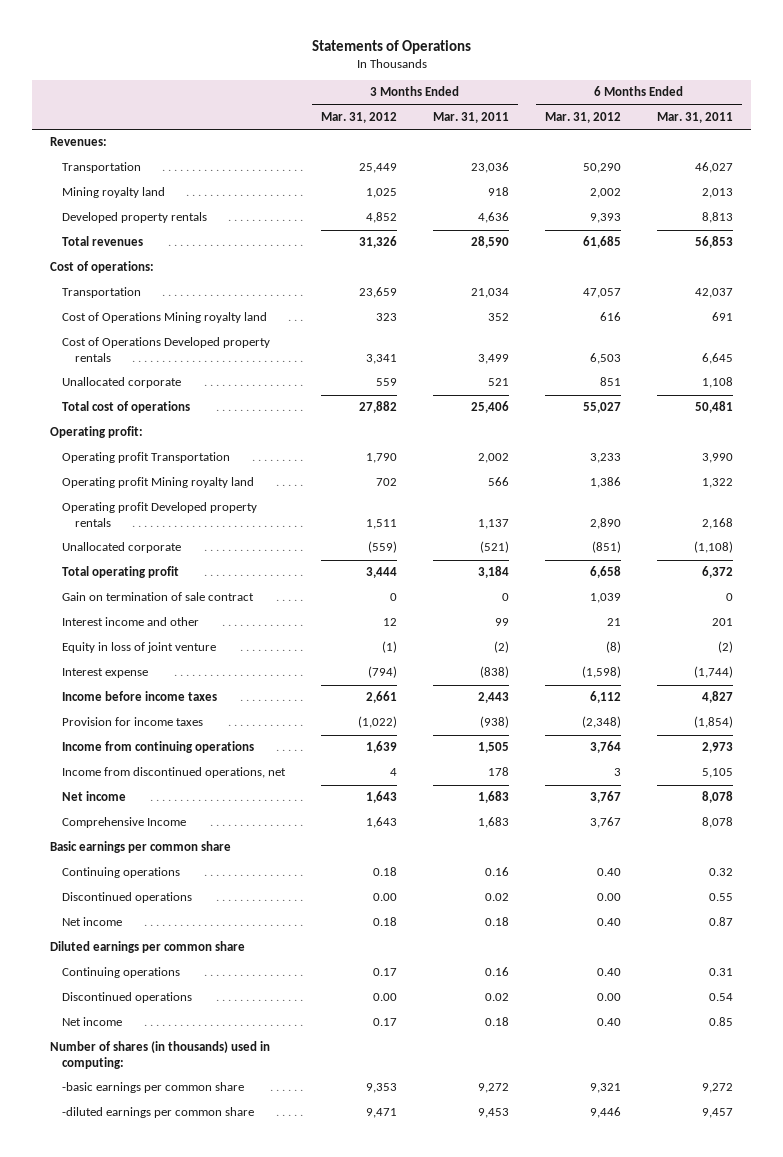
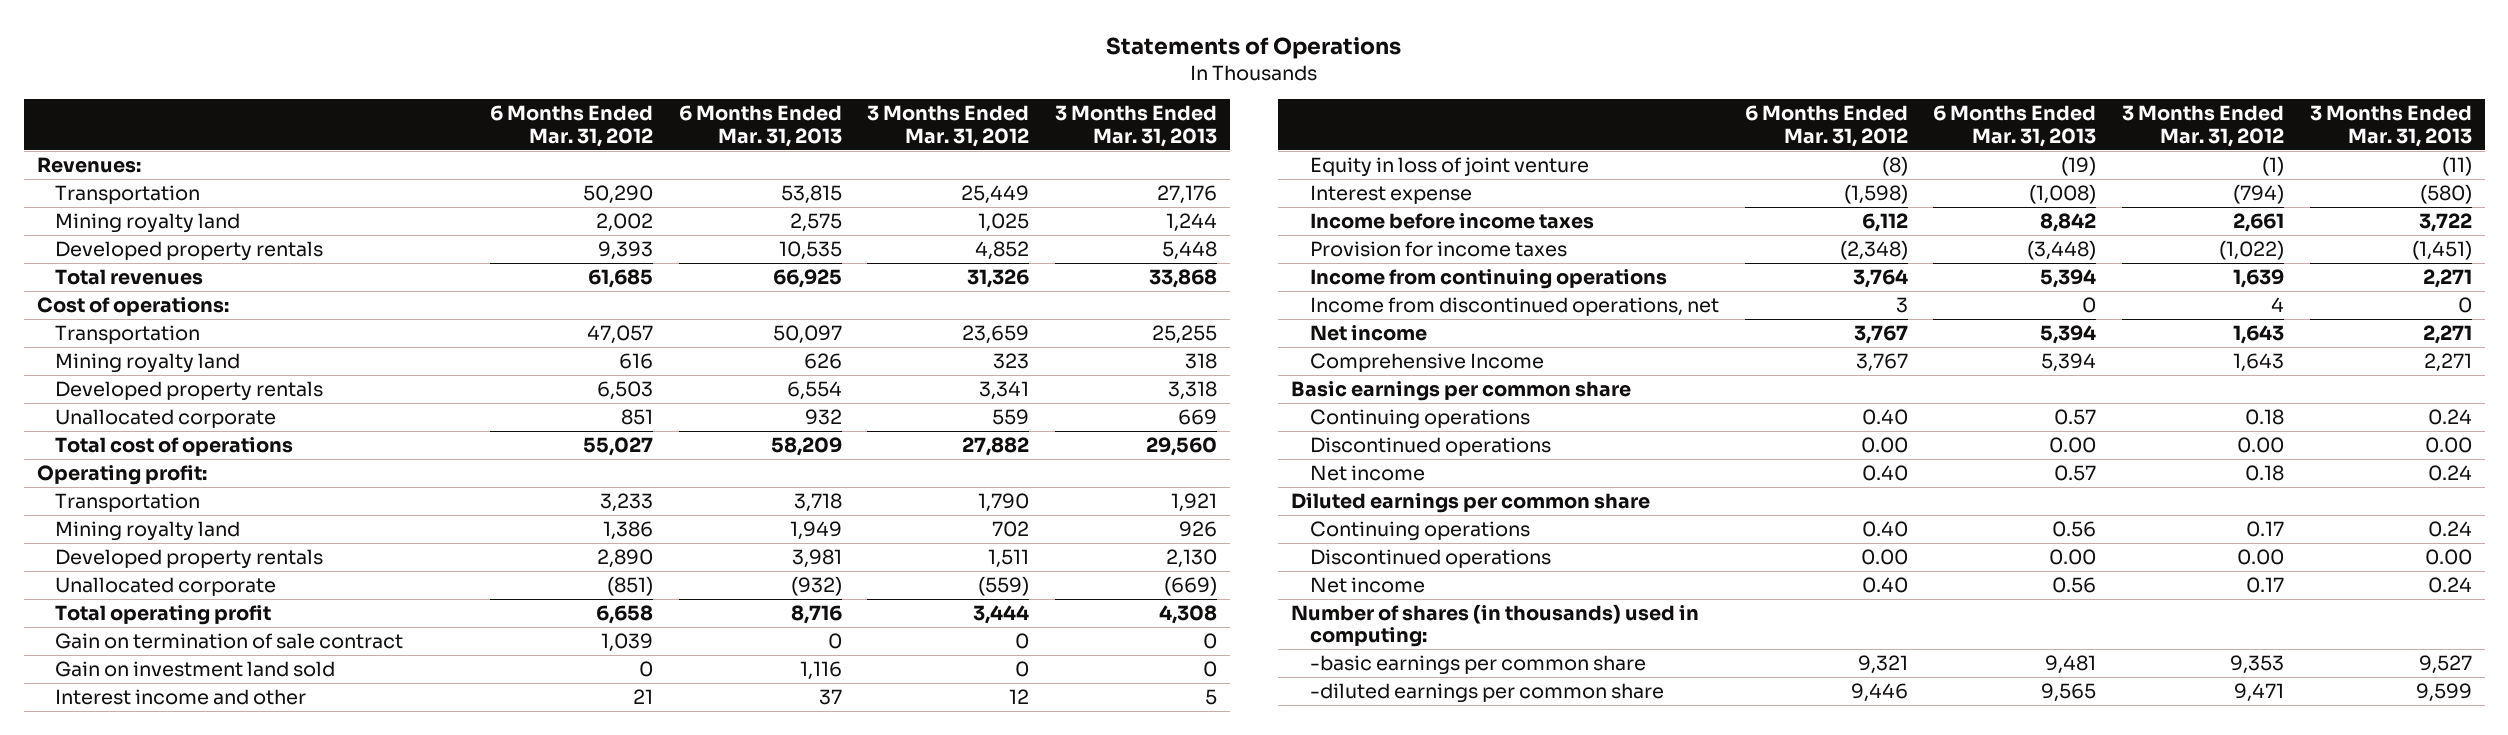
[433,111,510,123] Mar. 31, 2011 -> none
[657,111,734,123] Mar. 31, 2011 -> none
none -> [678,105,842,147] 6 Months Ended Mar. 31, 2013
none -> [1055,105,1218,147] 3 Months Ended Mar. 31, 2013
[62,312,268,324] Cost of Operations Mining royalty land -> [55,353,241,374] Mining royalty land
[62,337,271,362] Cost of Operations Developed property rentals -> [55,381,324,402] Developed property rentals
[62,452,231,464] Operating profit Transportation -> [55,493,201,513] Transportation
[62,477,255,489] Operating profit Mining royalty land -> [55,521,241,542] Mining royalty land
[62,502,258,527] Operating profit Developed property rentals -> [55,549,324,570] Developed property rentals
none -> [55,661,336,678] Gain on investment land sold

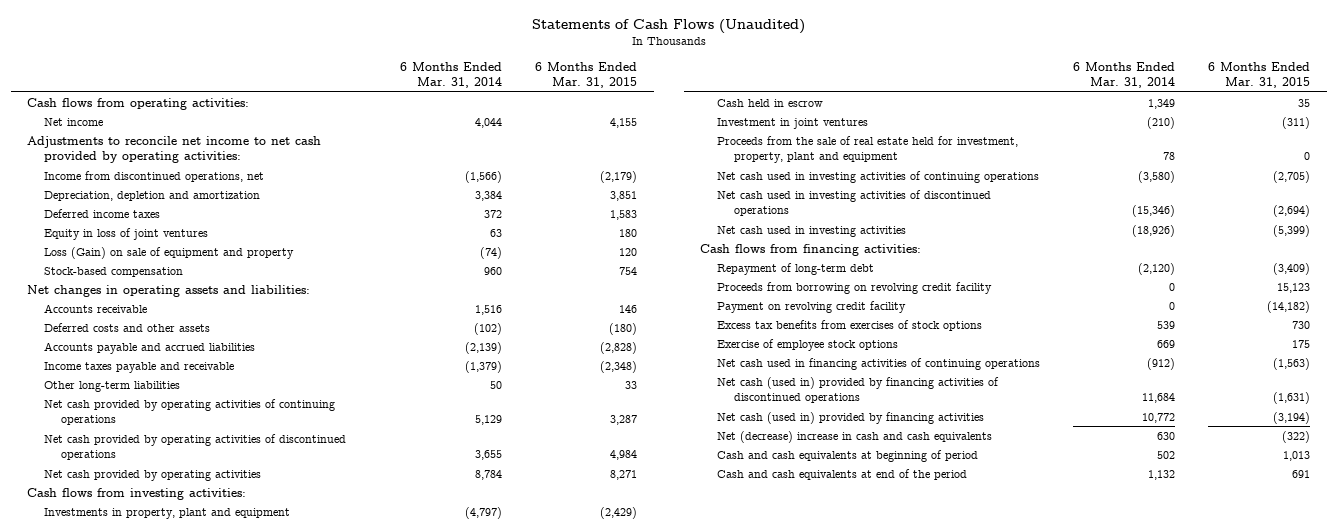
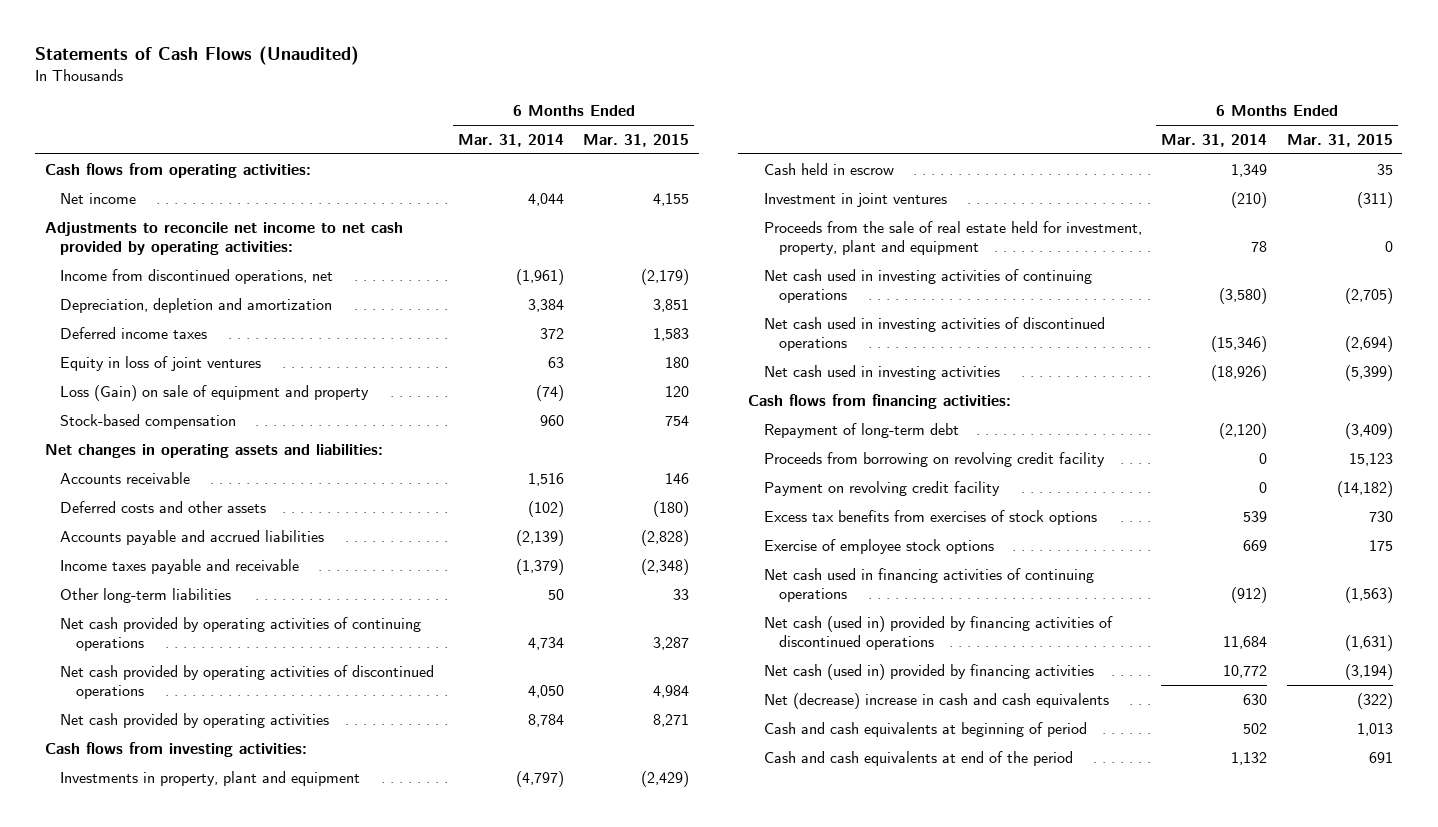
[465,170,503,183] (1,566) -> [515,268,564,285] (1,961)
[475,414,503,425] 5,129 -> [527,637,564,651] 4,734
[475,449,503,460] 3,655 -> [527,685,564,699] 4,050

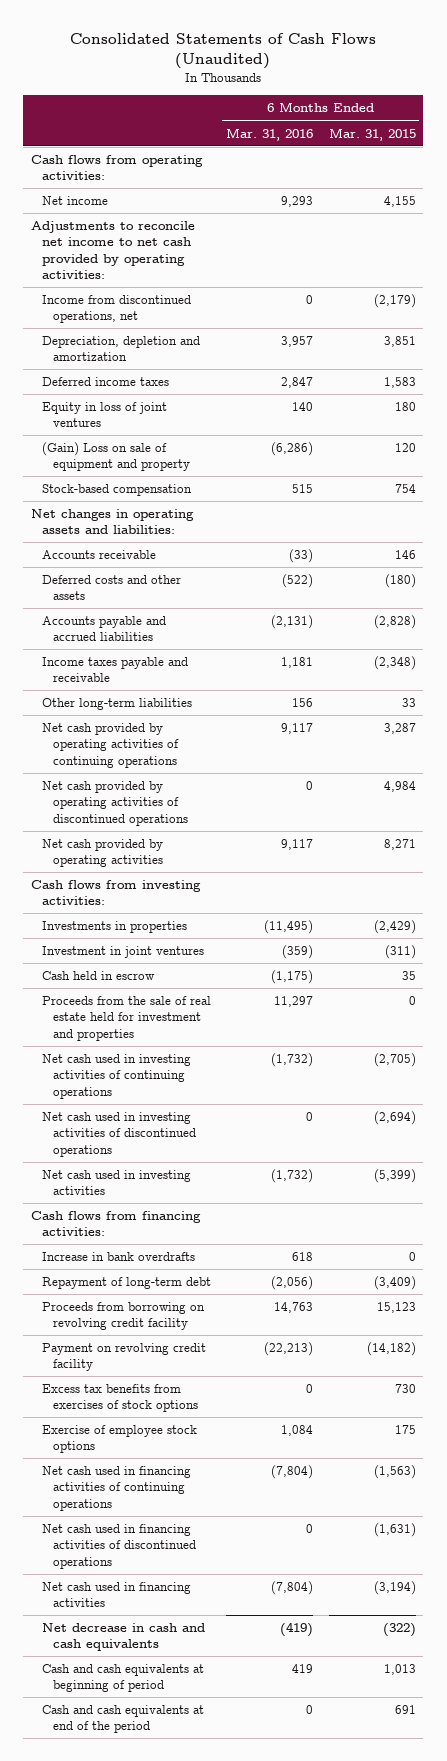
[35,45,360,65] Statements of Cash Flows (Unaudited) -> [70,32,377,70] Consolidated Statements of Cash Flows (Unaudited)
[457,133,564,147] Mar. 31, 2014 -> none
none -> [226,127,314,141] Mar. 31, 2016
[60,384,370,401] Loss (Gain) on sale of equipment and property -> [41,442,190,472] (Gain) Loss on sale of equipment and property
[60,770,361,786] Investments in property, plant and equipment -> [41,921,187,934] Investments in properties
[763,162,894,175] Cash held in escrow -> [41,971,155,981] Cash held in escrow
[763,220,1142,256] Proceeds from the sale of real estate held for investment, property, plant and equipment -> [41,996,211,1041] Proceeds from the sale of real estate held for investment and properties
none -> [41,1252,195,1262] Increase in bank overdrafts
[763,615,1113,651] Net cash (used in) provided by financing activities of discontinued operations -> [41,1524,196,1569] Net cash used in financing activities of discontinued operations
[763,663,1094,680] Net cash (used in) provided by financing activities -> [41,1582,191,1608] Net cash used in financing activities
[763,692,1109,709] Net (decrease) increase in cash and cash equivalents -> [41,1623,205,1652] Net decrease in cash and cash equivalents

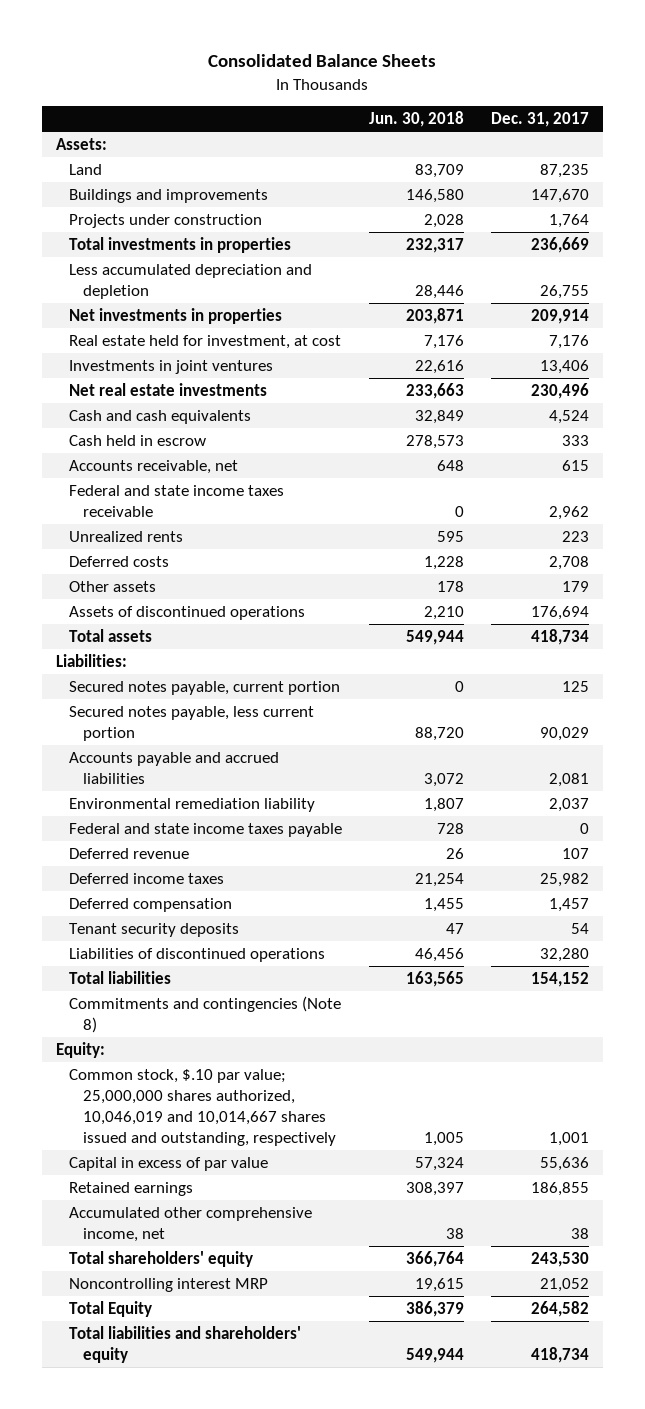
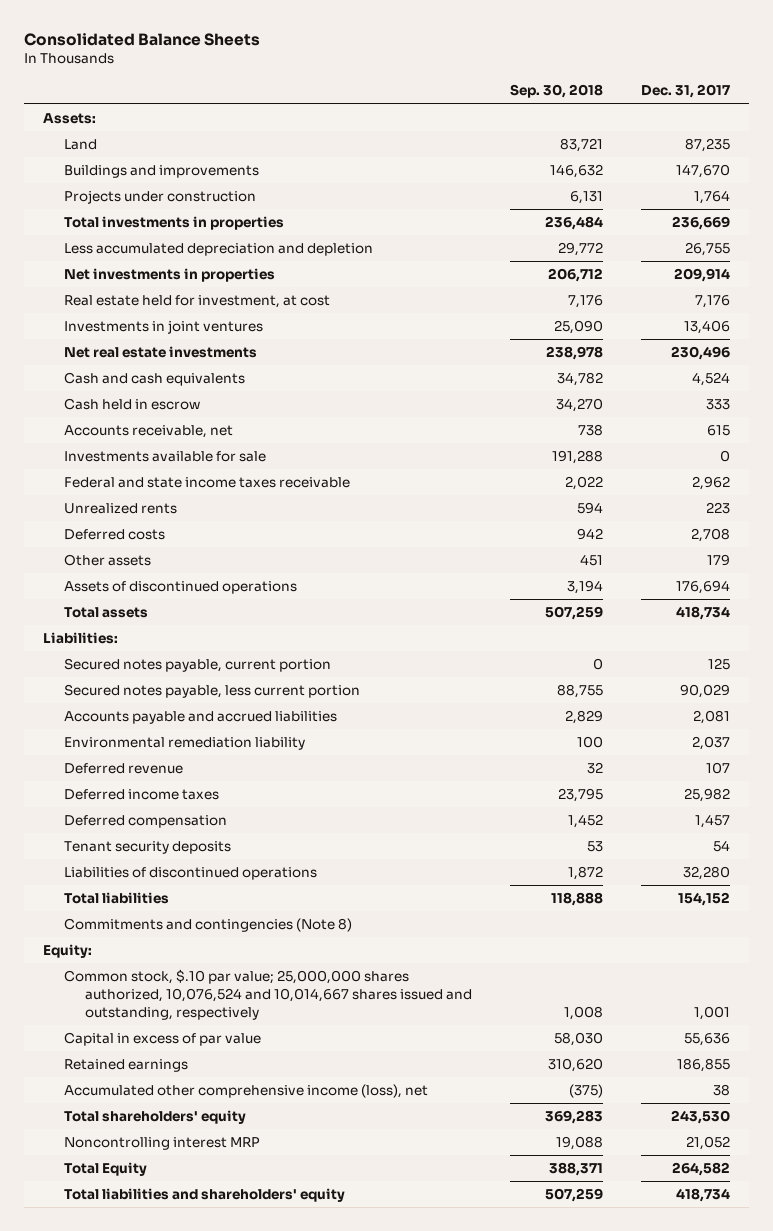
[369,110,465,127] Jun. 30, 2018 -> none
none -> [510,84,604,99] Sep. 30, 2018
none -> [63,451,266,463] Investments available for sale
[69,822,343,837] Federal and state income taxes payable -> none
[69,1068,336,1146] Common stock, $.10 par value; 25,000,000 shares authorized, 10,046,019 and 10,014,667 shares issued and outstanding, respectively -> [63,969,472,1020] Common stock, $.10 par value; 25,000,000 shares authorized, 10,076,524 and 10,014,667 shares issued and outstanding, respectively
[69,1206,313,1242] Accumulated other comprehensive income, net -> [63,1084,428,1099] Accumulated other comprehensive income (loss), net

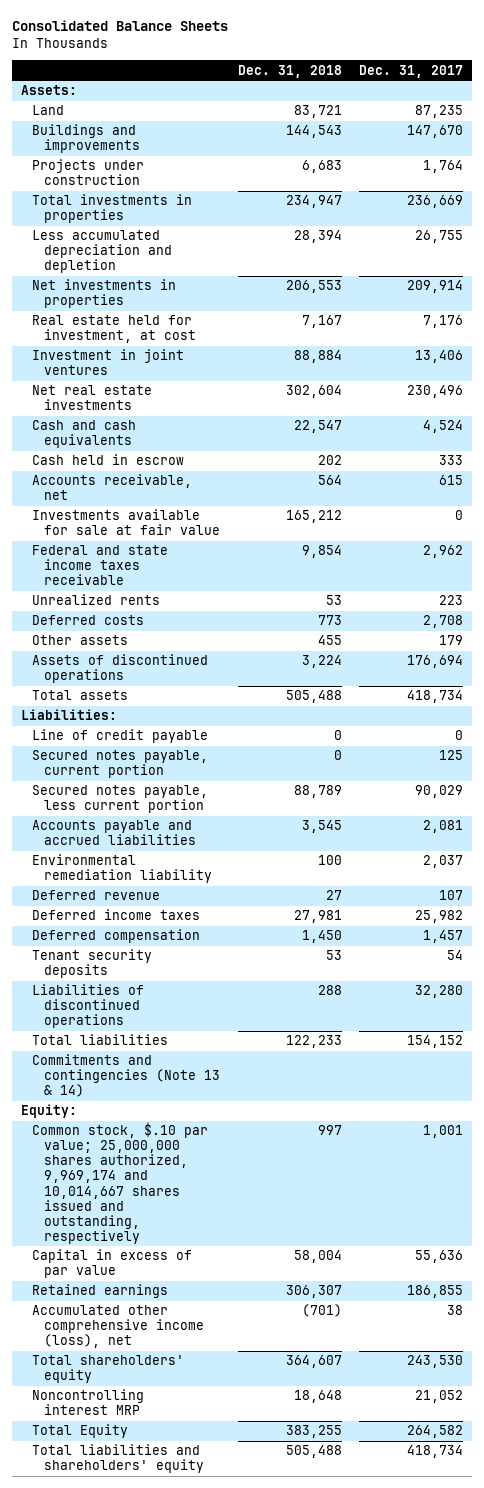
[510,84,604,99] Sep. 30, 2018 -> none
none -> [237,64,342,78] Dec. 31, 2018
[63,320,263,335] Investments in joint ventures -> [32,349,185,376] Investment in joint ventures
[63,451,266,463] Investments available for sale -> [32,509,220,536] Investments available for sale at fair value
none -> [32,729,209,744] Line of credit payable
[63,918,352,933] Commitments and contingencies (Note 8) -> [32,1054,220,1098] Commitments and contingencies (Note 13 & 14)
[63,969,472,1020] Common stock, $.10 par value; 25,000,000 shares authorized, 10,076,524 and 10,014,667 shares issued and outstanding, respectively -> [32,1122,209,1244] Common stock, $.10 par value; 25,000,000 shares authorized, 9,969,174 and 10,014,667 shares issued and outstanding, respectively

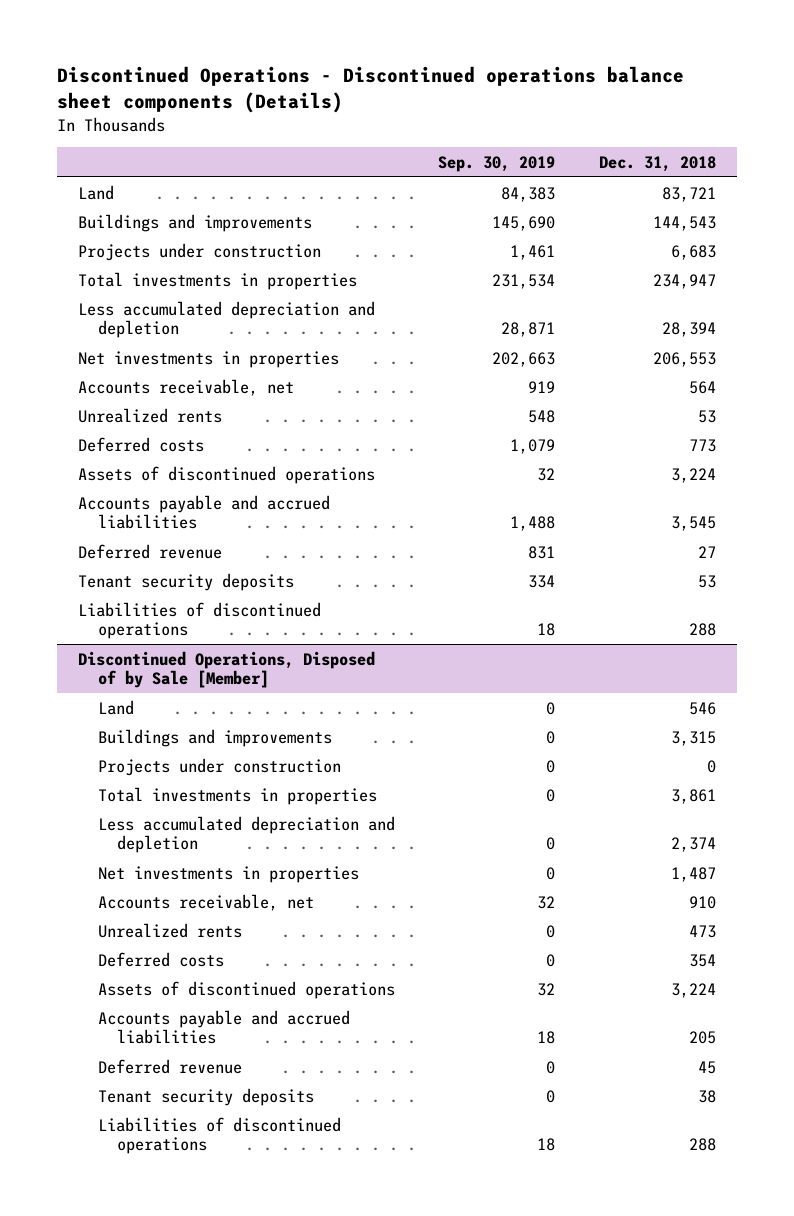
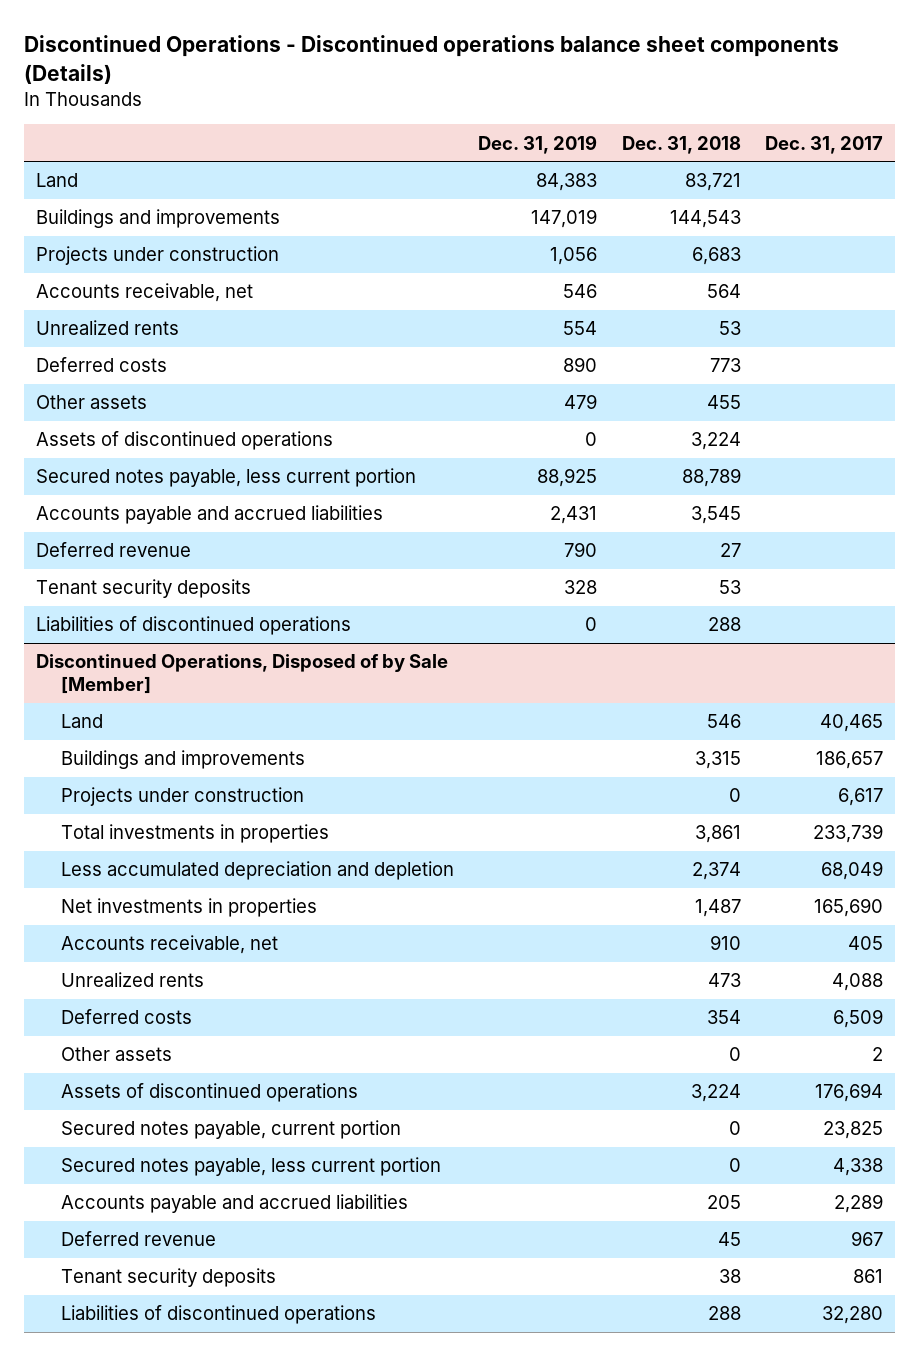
[438,155,556,172] Sep. 30, 2019 -> none
none -> [478,134,598,154] Dec. 31, 2019
none -> [764,135,883,154] Dec. 31, 2017
[78,271,358,290] Total investments in properties -> none
[78,300,376,339] Less accumulated depreciation and depletion -> none
[78,350,340,368] Net investments in properties -> none
none -> [35,395,147,410] Other assets
none -> [35,468,416,488] Secured notes payable, less current portion
none -> [61,1047,173,1062] Other assets
none -> [61,1120,402,1140] Secured notes payable, current portion
none -> [61,1157,442,1177] Secured notes payable, less current portion

